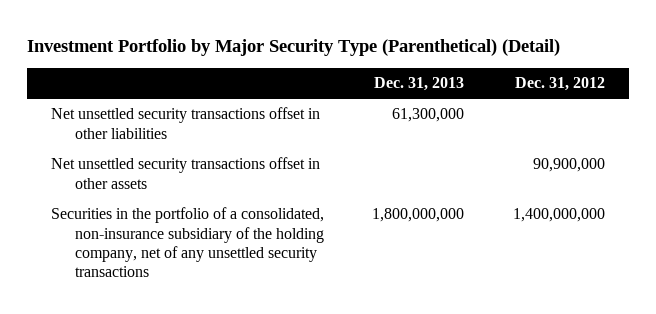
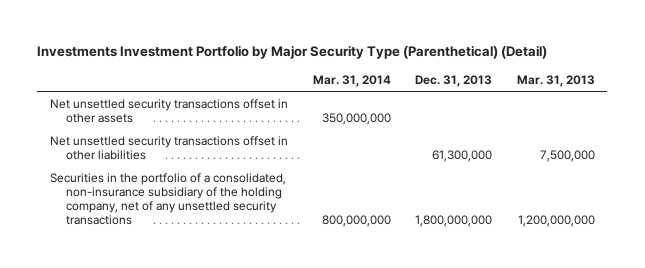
[26,38,560,56] Investment Portfolio by Major Security Type (Parenthetical) (Detail) -> [37,44,548,59] Investments Investment Portfolio by Major Security Type (Parenthetical) (Detail)
[514,77,605,92] Dec. 31, 2012 -> none
none -> [312,74,391,87] Mar. 31, 2014
none -> [517,74,596,87] Mar. 31, 2013
[50,107,320,139] Net unsettled security transactions offset in other liabilities -> [49,135,288,160] Net unsettled security transactions offset in other liabilities

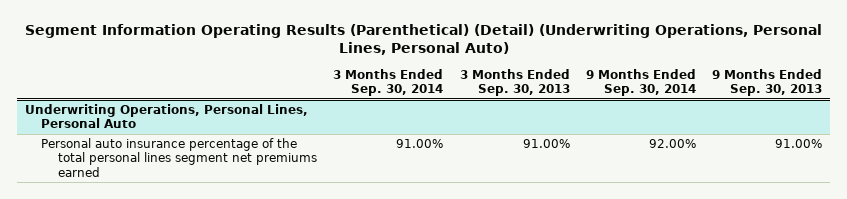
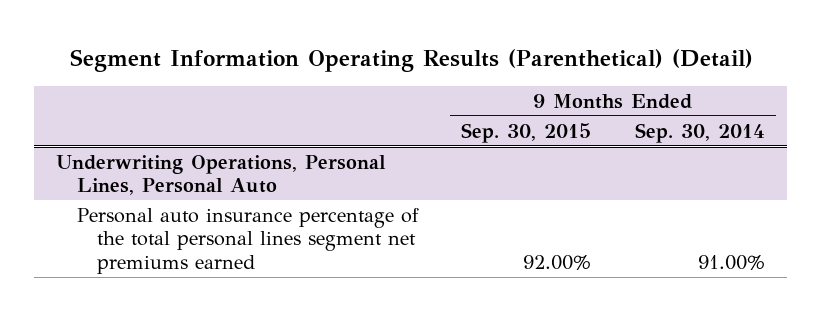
[24,23,822,56] Segment Information Operating Results (Parenthetical) (Detail) (Underwriting Operations, Personal Lines, Personal Auto) -> [69,48,753,72] Segment Information Operating Results (Parenthetical) (Detail)
[333,68,444,97] 3 Months Ended Sep. 30, 2014 -> none
[459,68,570,97] 3 Months Ended Sep. 30, 2013 -> none
[712,68,823,97] 9 Months Ended Sep. 30, 2013 -> none
none -> [461,122,592,143] Sep. 30, 2015
[648,138,696,148] 92.00% -> [697,254,765,270] 91.00%

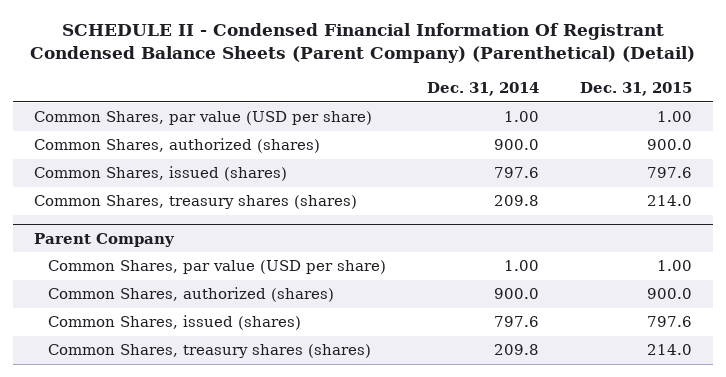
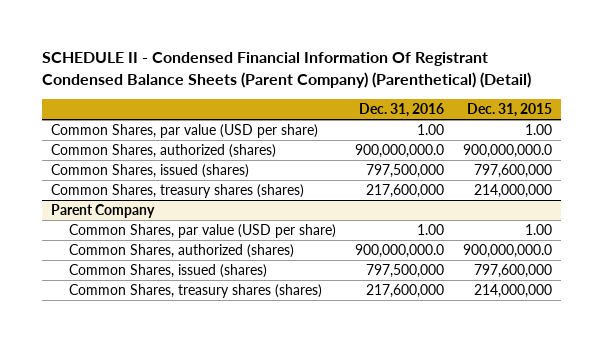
[427,82,540,97] Dec. 31, 2014 -> none
none -> [359,102,445,117] Dec. 31, 2016
[647,139,693,151] 900.0 -> [462,144,552,159] 900,000,000.0
[647,167,693,179] 797.6 -> [473,164,552,179] 797,600,000
[647,195,693,207] 214.0 -> [473,184,552,199] 214,000,000
[647,288,693,300] 900.0 -> [462,244,552,259] 900,000,000.0
[647,316,693,328] 797.6 -> [473,264,552,279] 797,600,000
[647,344,693,356] 214.0 -> [473,284,552,299] 214,000,000

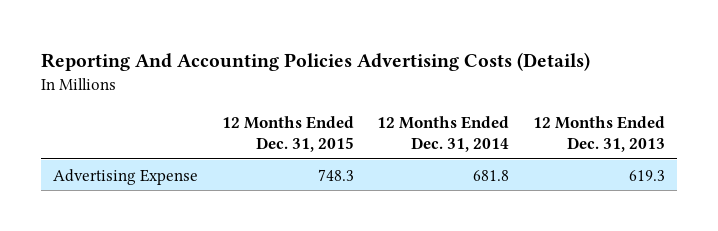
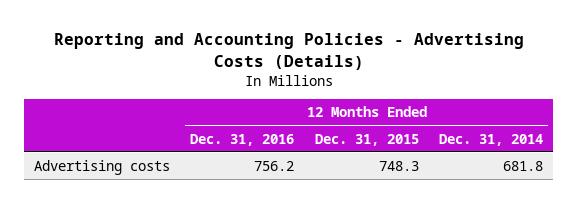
[41,52,591,72] Reporting And Accounting Policies Advertising Costs (Details) -> [53,33,524,70] Reporting and Accounting Policies - Advertising Costs (Details)
[533,115,666,153] 12 Months Ended Dec. 31, 2013 -> none
none -> [190,133,295,146] Dec. 31, 2016
[53,168,199,185] Advertising Expense -> [34,160,171,176] Advertising costs

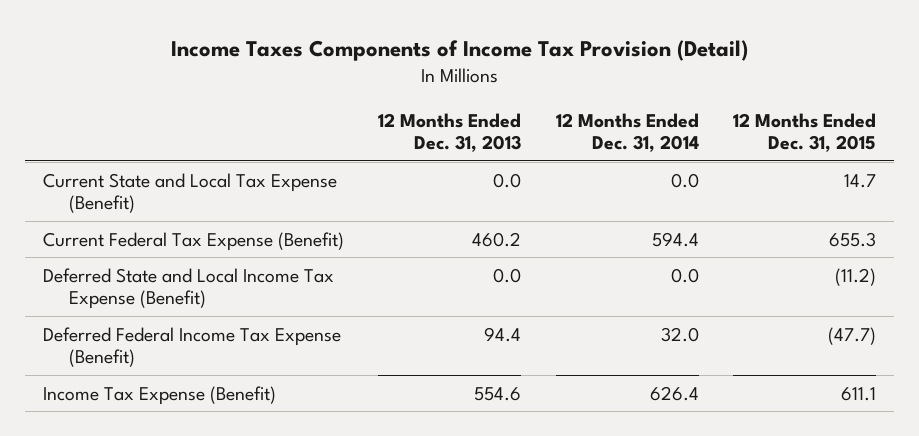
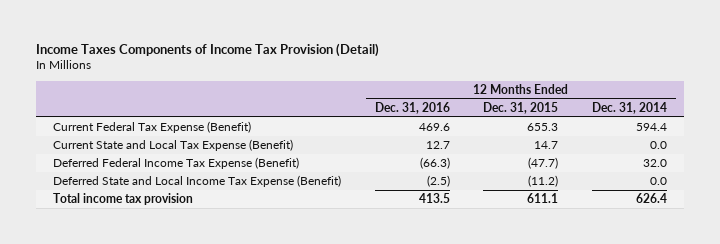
[378,112,522,153] 12 Months Ended Dec. 31, 2013 -> none
none -> [374,101,450,114] Dec. 31, 2016
[42,172,337,214] Current State and Local Tax Expense (Benefit) -> [52,139,293,152] Current State and Local Tax Expense (Benefit)
[42,267,334,310] Deferred State and Local Income Tax Expense (Benefit) -> [52,175,341,188] Deferred State and Local Income Tax Expense (Benefit)
[42,385,276,405] Income Tax Expense (Benefit) -> [52,193,193,206] Total income tax provision

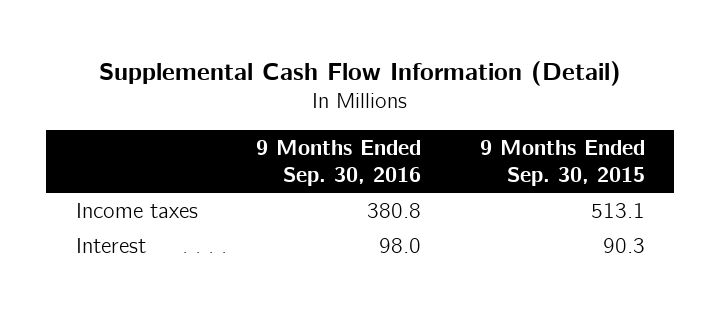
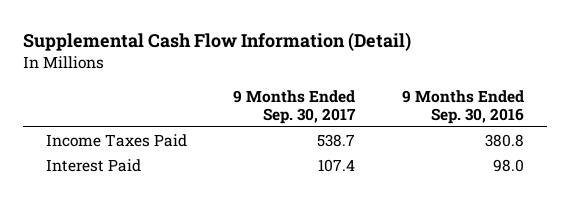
[479,139,645,187] 9 Months Ended Sep. 30, 2015 -> none
none -> [233,89,357,124] 9 Months Ended Sep. 30, 2017
[75,203,198,219] Income taxes -> [46,134,188,148] Income Taxes Paid
[75,238,146,254] Interest -> [46,159,142,173] Interest Paid

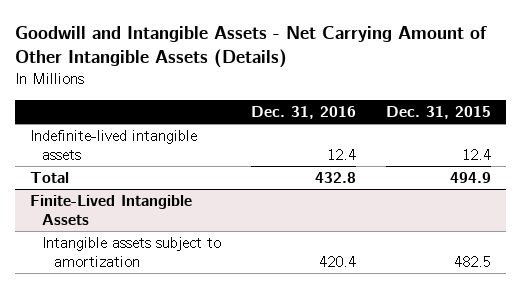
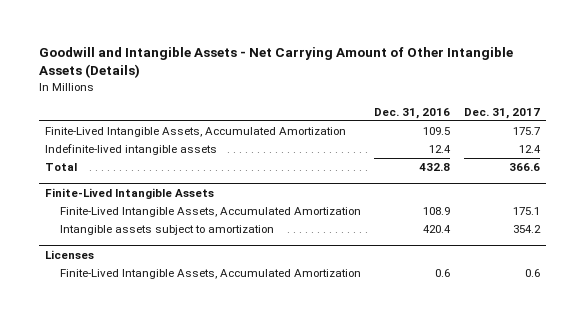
[385,105,491,119] Dec. 31, 2015 -> none
none -> [463,107,540,119] Dec. 31, 2017
none -> [45,127,347,138] Finite-Lived Intangible Assets, Accumulated Amortization
none -> [60,207,362,218] Finite-Lived Intangible Assets, Accumulated Amortization
none -> [45,249,95,259] Licenses
none -> [60,269,362,280] Finite-Lived Intangible Assets, Accumulated Amortization

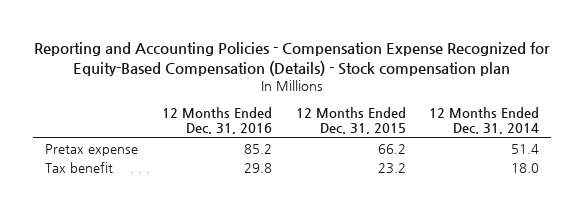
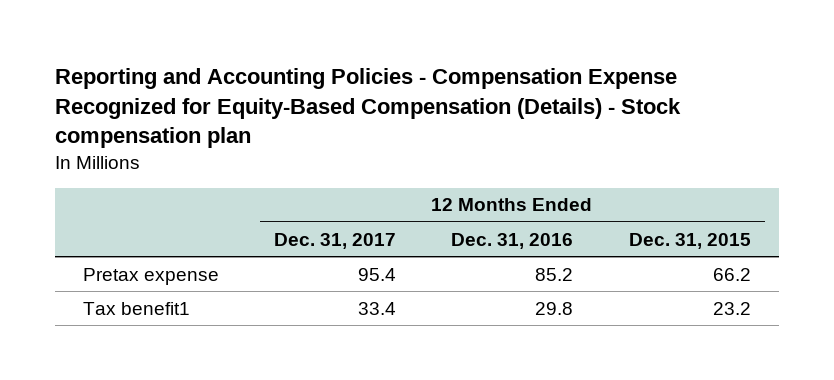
[429,106,540,135] 12 Months Ended Dec. 31, 2014 -> none
none -> [274,232,397,249] Dec. 31, 2017
[45,162,114,174] Tax benefit -> [82,301,190,315] Tax benefit1

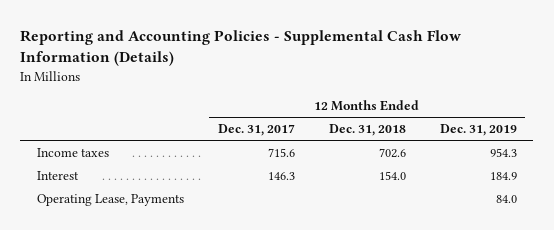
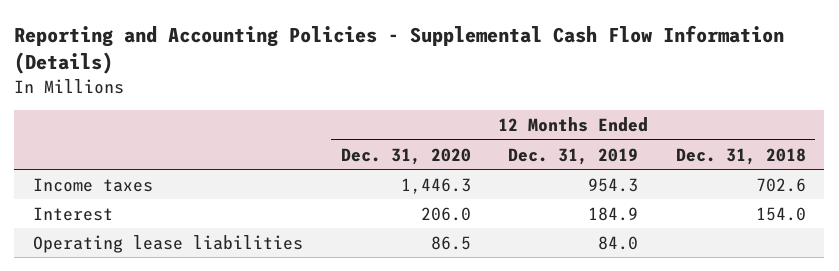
[217,124,295,137] Dec. 31, 2017 -> none
none -> [340,147,471,165] Dec. 31, 2020
[37,193,185,206] Operating Lease, Payments -> [33,234,304,253] Operating lease liabilities

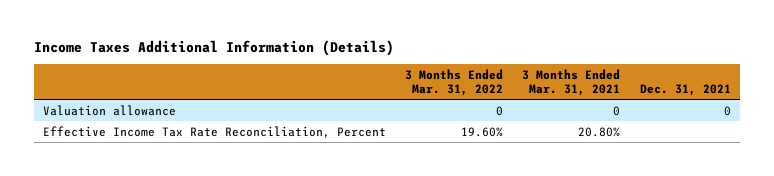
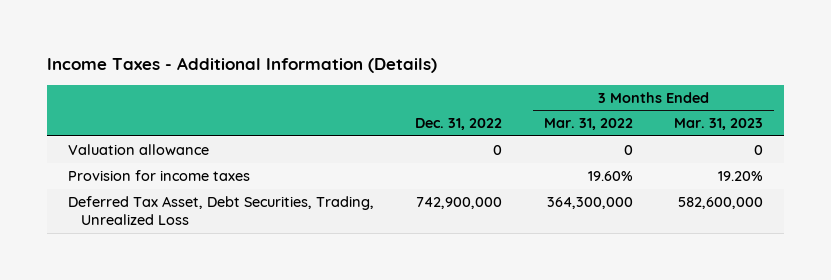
[33,40,394,57] Income Taxes Additional Information (Details) -> [47,57,438,74] Income Taxes - Additional Information (Details)
[522,68,621,97] 3 Months Ended Mar. 31, 2021 -> none
[639,84,731,97] Dec. 31, 2021 -> none
none -> [415,118,503,131] Dec. 31, 2022
none -> [674,118,764,131] Mar. 31, 2023
[43,125,387,138] Effective Income Tax Rate Reconciliation, Percent -> [68,170,251,182] Provision for income taxes
none -> [68,196,375,226] Deferred Tax Asset, Debt Securities, Trading, Unrealized Loss

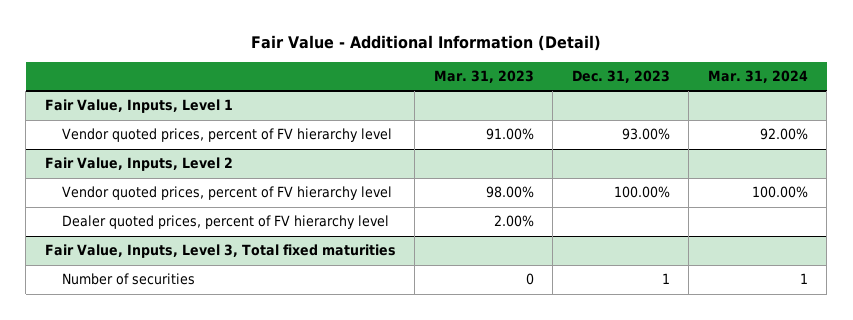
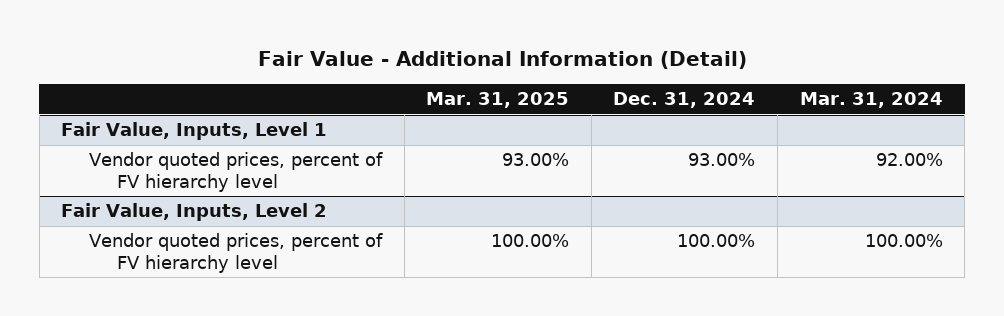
[433,70,534,84] Mar. 31, 2023 -> none
[571,70,670,84] Dec. 31, 2023 -> none
none -> [426,92,570,109] Mar. 31, 2025
none -> [613,92,756,109] Dec. 31, 2024
[61,215,389,230] Dealer quoted prices, percent of FV hierarchy level -> none
[44,244,396,259] Fair Value, Inputs, Level 3, Total fixed maturities -> none
[61,273,195,286] Number of securities -> none

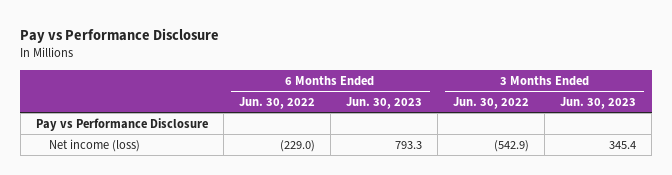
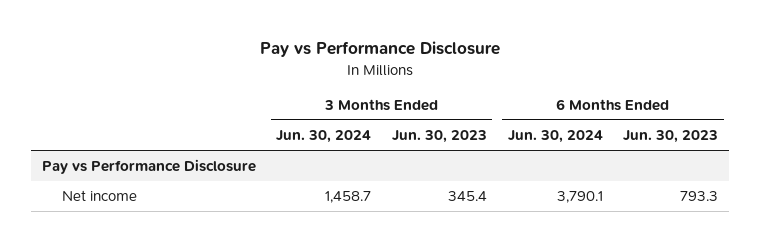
[238,97,315,110] Jun. 30, 2022 -> none
[453,97,530,110] Jun. 30, 2022 -> none
none -> [276,129,372,143] Jun. 30, 2024
none -> [507,129,603,143] Jun. 30, 2024
[49,138,141,152] Net income (loss) -> [62,190,138,202] Net income

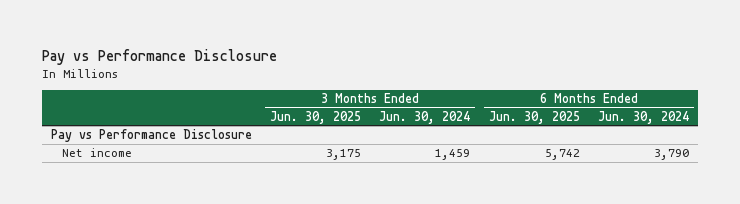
[391,129,487,143] Jun. 30, 2023 -> none
[623,129,719,143] Jun. 30, 2023 -> none
none -> [270,110,362,124] Jun. 30, 2025
none -> [488,110,580,124] Jun. 30, 2025
[325,191,372,204] 1,458.7 -> [435,149,471,161] 1,459
[556,191,603,204] 3,790.1 -> [654,149,690,161] 3,790

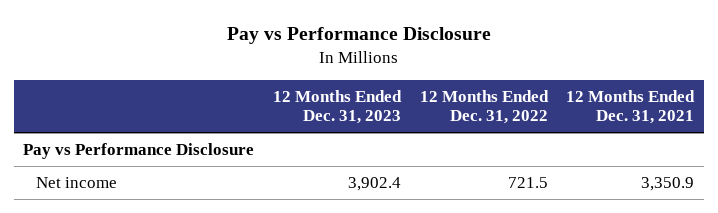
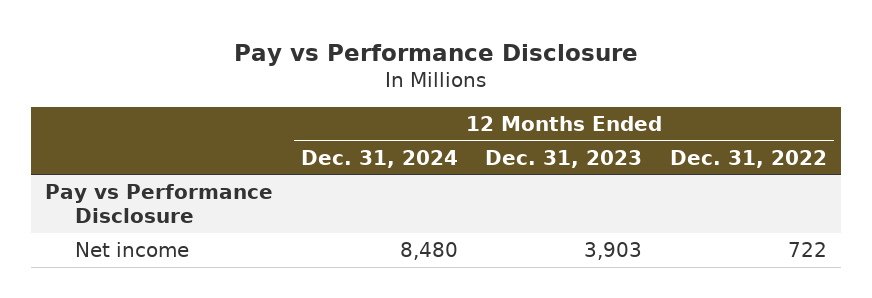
[566,89,696,125] 12 Months Ended Dec. 31, 2021 -> none
none -> [300,149,458,168] Dec. 31, 2024
[347,176,401,191] 3,902.4 -> [584,241,643,260] 3,903
[507,176,548,188] 721.5 -> [788,241,828,257] 722

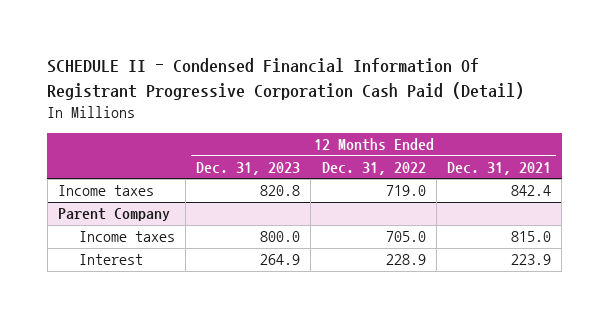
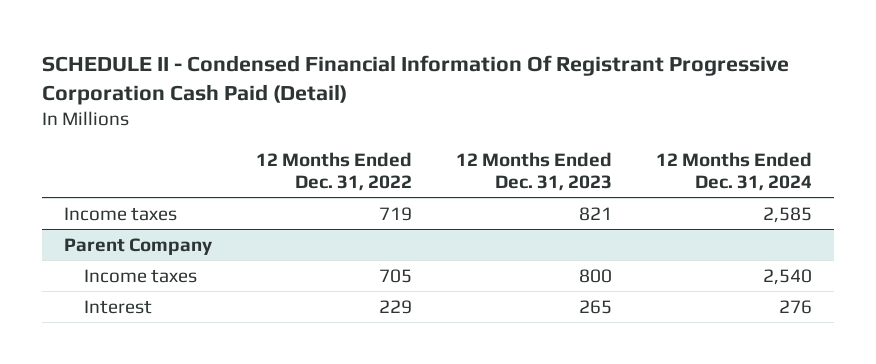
[446,162,551,176] Dec. 31, 2021 -> none
none -> [656,151,813,192] 12 Months Ended Dec. 31, 2024
[260,185,301,197] 820.8 -> [578,206,612,221] 821
[385,185,426,197] 719.0 -> [378,206,412,221] 719
[260,231,301,243] 800.0 -> [578,268,612,283] 800
[385,231,426,243] 705.0 -> [378,268,412,283] 705
[260,254,301,266] 264.9 -> [578,299,612,314] 265
[385,254,426,266] 228.9 -> [378,299,412,314] 229

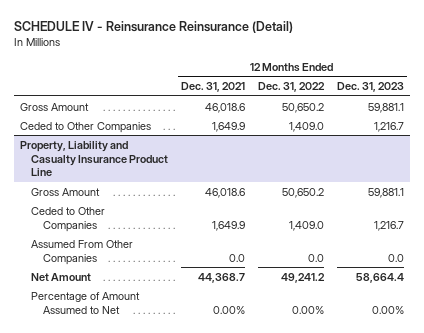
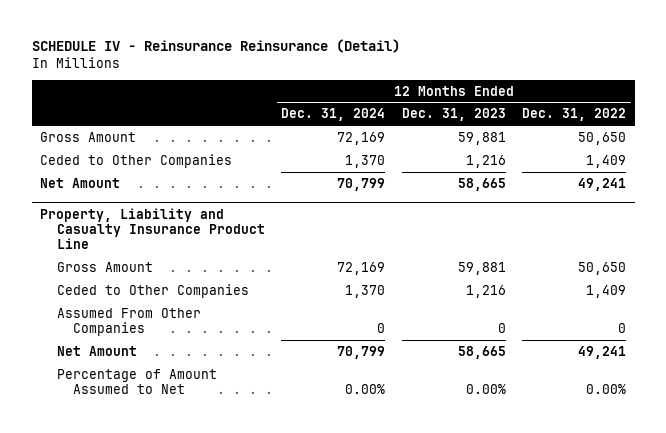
[181,82,246,93] Dec. 31, 2021 -> none
none -> [281,108,386,122] Dec. 31, 2024
[281,102,324,113] 50,650.2 -> [578,131,627,145] 50,650
[367,102,404,113] 59,881.1 -> [457,131,506,145] 59,881
[288,121,324,132] 1,409.0 -> [586,154,627,168] 1,409
[373,121,404,132] 1,216.7 -> [465,154,506,168] 1,216
none -> [39,177,120,188] Net Amount
[281,187,324,198] 50,650.2 -> [578,261,627,275] 50,650
[367,187,404,198] 59,881.1 -> [457,261,506,275] 59,881
[288,220,324,231] 1,409.0 -> [586,284,627,298] 1,409
[373,220,404,231] 1,216.7 -> [465,284,506,298] 1,216
[307,253,324,262] 0.0 -> [618,323,627,334] 0
[387,253,404,262] 0.0 -> [497,323,506,334] 0
[280,272,325,283] 49,241.2 -> [578,345,627,359] 49,241
[355,272,404,283] 58,664.4 -> [457,345,506,359] 58,665

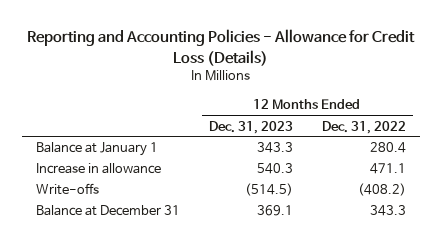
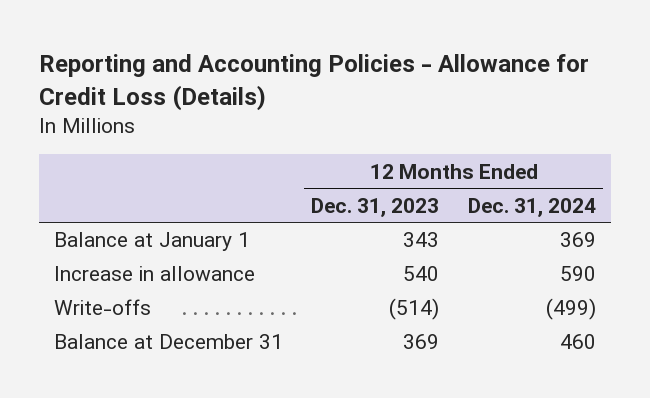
[321,120,406,134] Dec. 31, 2022 -> none
none -> [468,197,597,217] Dec. 31, 2024
[256,142,293,154] 343.3 -> [403,232,440,248] 343
[256,163,293,175] 540.3 -> [403,266,440,282] 540
[244,183,293,197] (514.5) -> [389,298,440,321] (514)
[256,205,293,217] 369.1 -> [403,334,440,350] 369

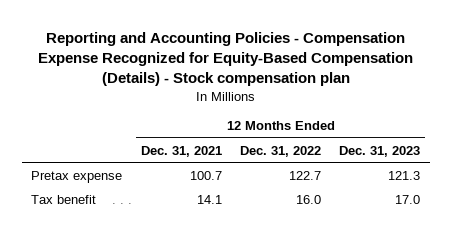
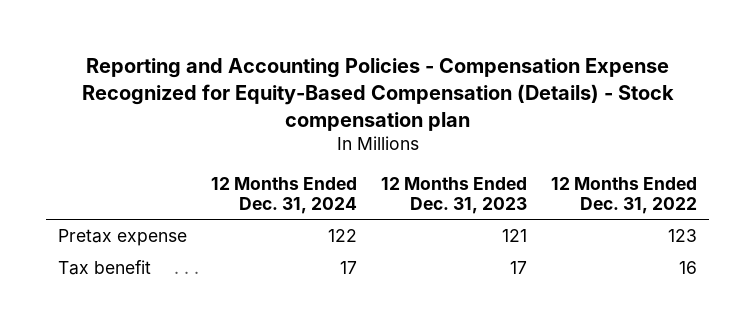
[140,145,222,157] Dec. 31, 2021 -> none
none -> [211,176,358,214] 12 Months Ended Dec. 31, 2024
[289,170,322,180] 122.7 -> [667,229,697,243] 123
[388,170,421,180] 121.3 -> [501,229,527,243] 121
[296,194,322,204] 16.0 -> [678,261,697,275] 16
[395,194,421,204] 17.0 -> [509,261,527,275] 17

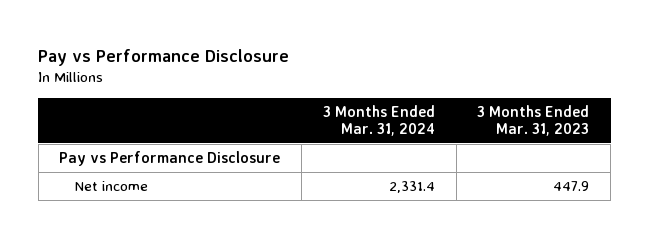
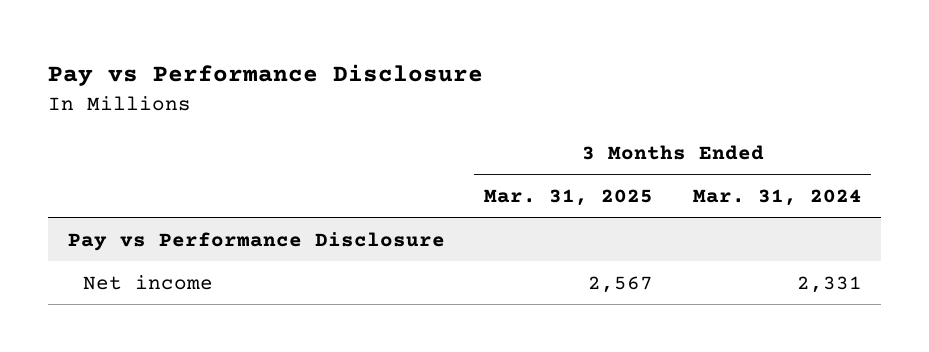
[477,104,590,137] 3 Months Ended Mar. 31, 2023 -> none
none -> [484,188,654,206] Mar. 31, 2025
[388,180,435,193] 2,331.4 -> [796,275,862,293] 2,331

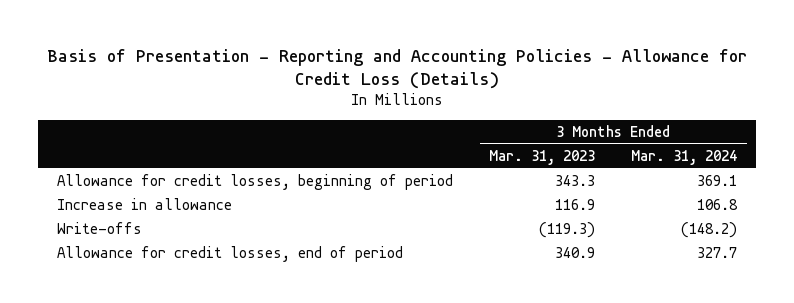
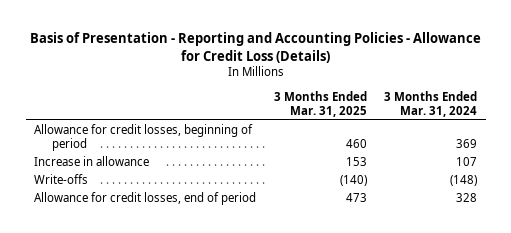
[489,149,596,165] Mar. 31, 2023 -> none
none -> [273,90,367,117] 3 Months Ended Mar. 31, 2025
[697,174,738,186] 369.1 -> [455,139,477,149] 369
[697,198,739,210] 106.8 -> [455,157,477,167] 107
[681,221,738,238] (148.2) -> [449,175,477,187] (148)
[697,246,738,258] 327.7 -> [455,193,477,203] 328

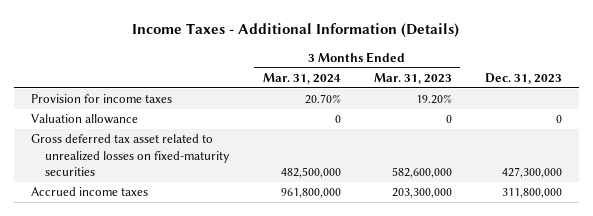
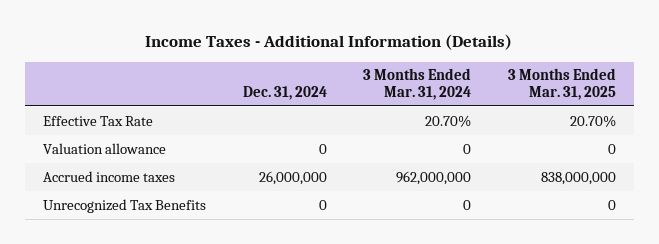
[373,73,452,85] Mar. 31, 2023 -> none
[485,73,563,85] Dec. 31, 2023 -> none
none -> [242,85,327,100] Dec. 31, 2024
none -> [507,68,616,100] 3 Months Ended Mar. 31, 2025
[30,94,172,104] Provision for income taxes -> [43,115,154,126] Effective Tax Rate
[30,134,230,176] Gross deferred tax asset related to unrealized losses on fixed-maturity securities -> none
[280,188,341,199] 961,800,000 -> [396,170,472,185] 962,000,000
none -> [43,198,207,213] Unrecognized Tax Benefits

